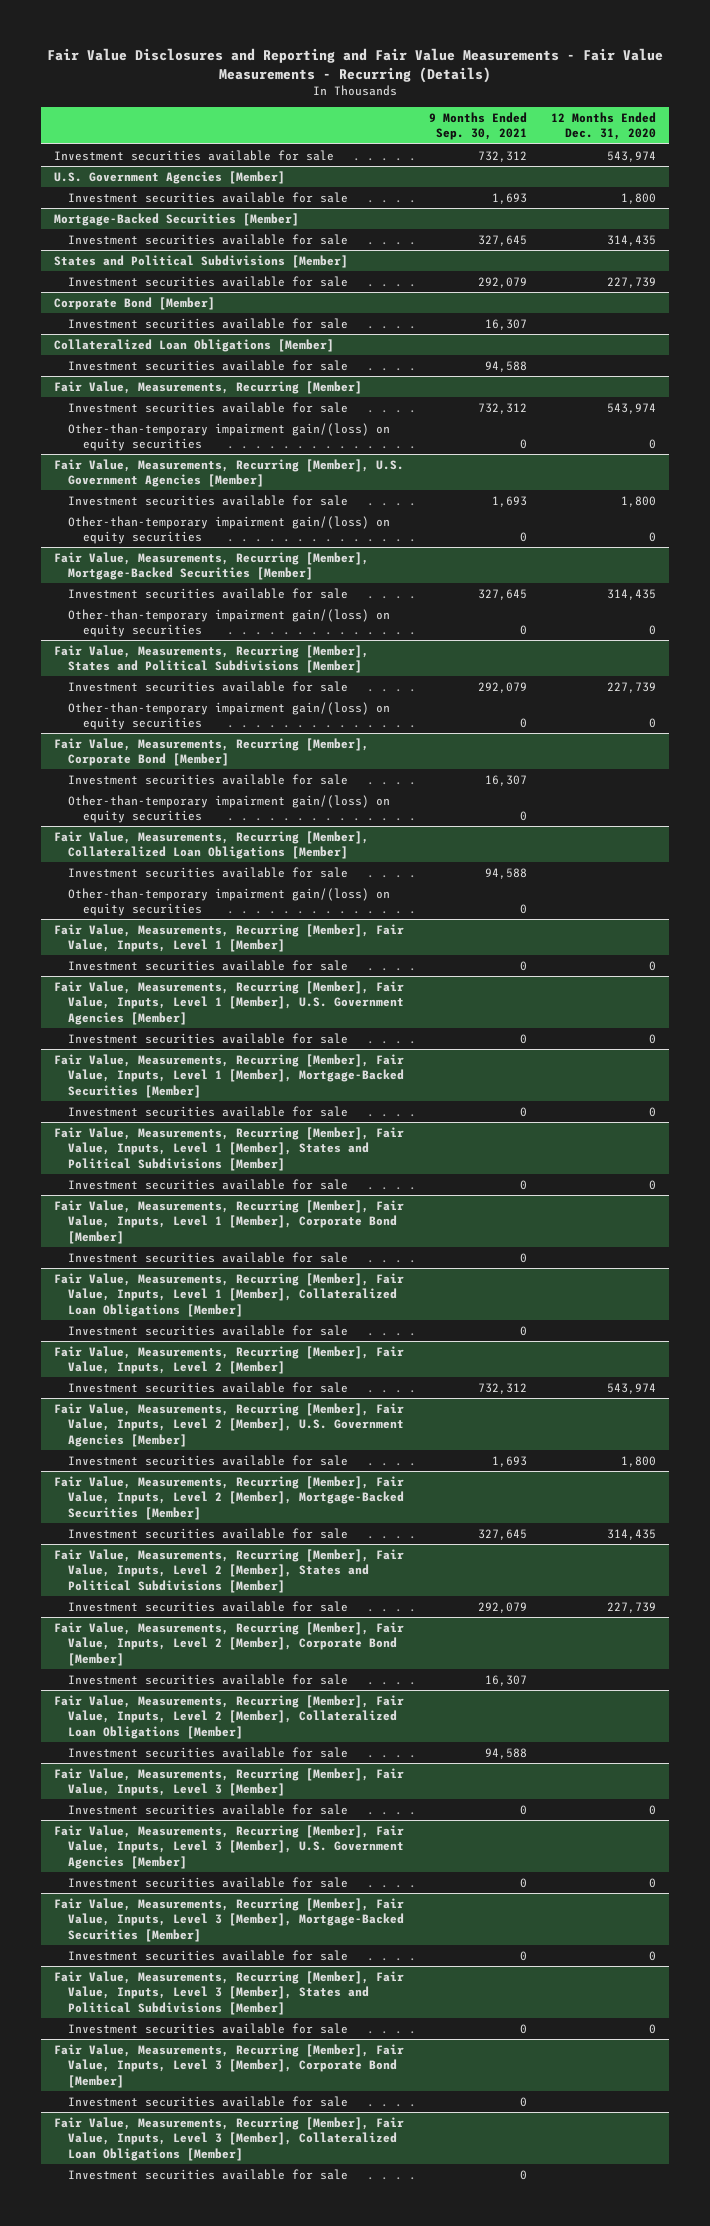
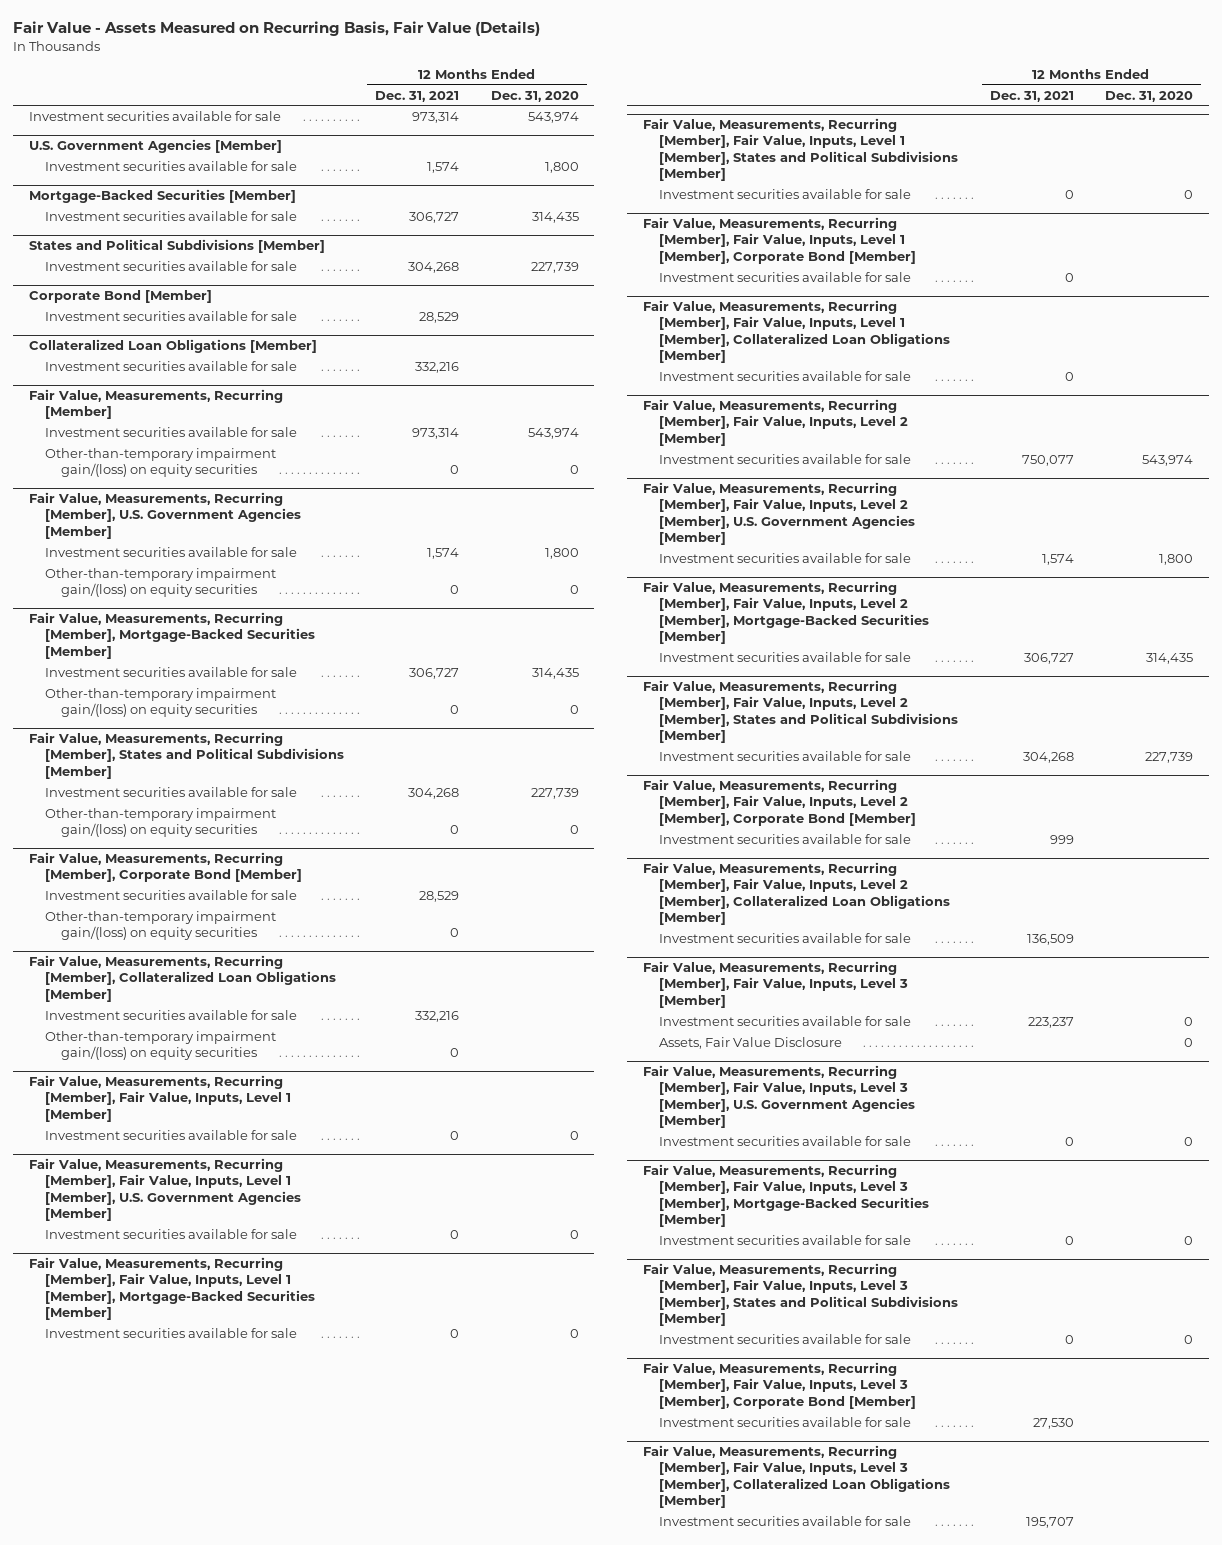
[46,48,663,83] Fair Value Disclosures and Reporting and Fair Value Measurements - Fair Value Measurements - Recurring (Details) -> [12,21,540,37] Fair Value - Assets Measured on Recurring Basis, Fair Value (Details)
[428,111,527,141] 9 Months Ended Sep. 30, 2021 -> none
none -> [375,90,460,102] Dec. 31, 2021
none -> [659,1036,843,1049] Assets, Fair Value Disclosure

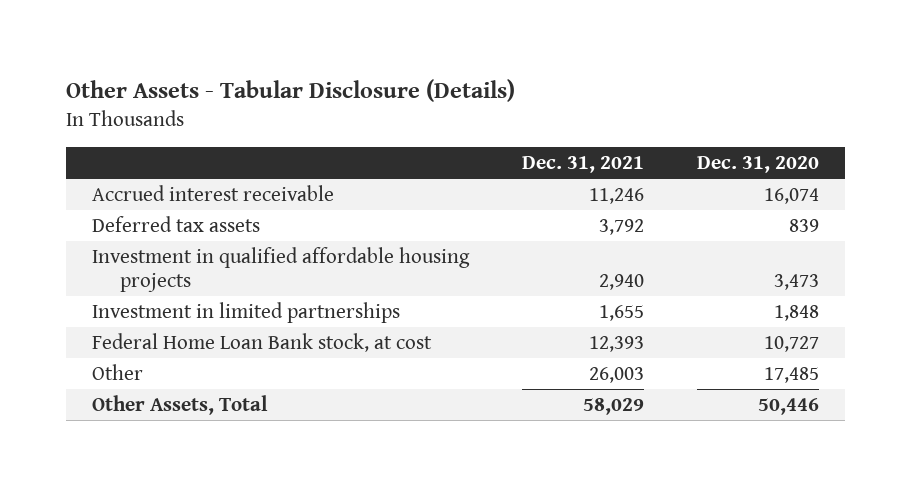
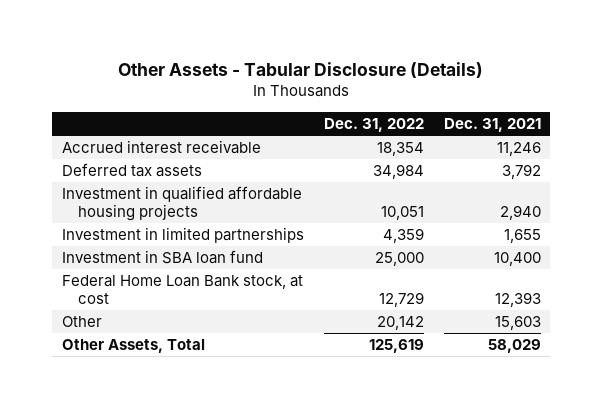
[696,156,819,174] Dec. 31, 2020 -> none
none -> [323,117,424,132] Dec. 31, 2022
none -> [62,250,264,265] Investment in SBA loan fund
[588,367,644,384] 26,003 -> [494,316,541,331] 15,603

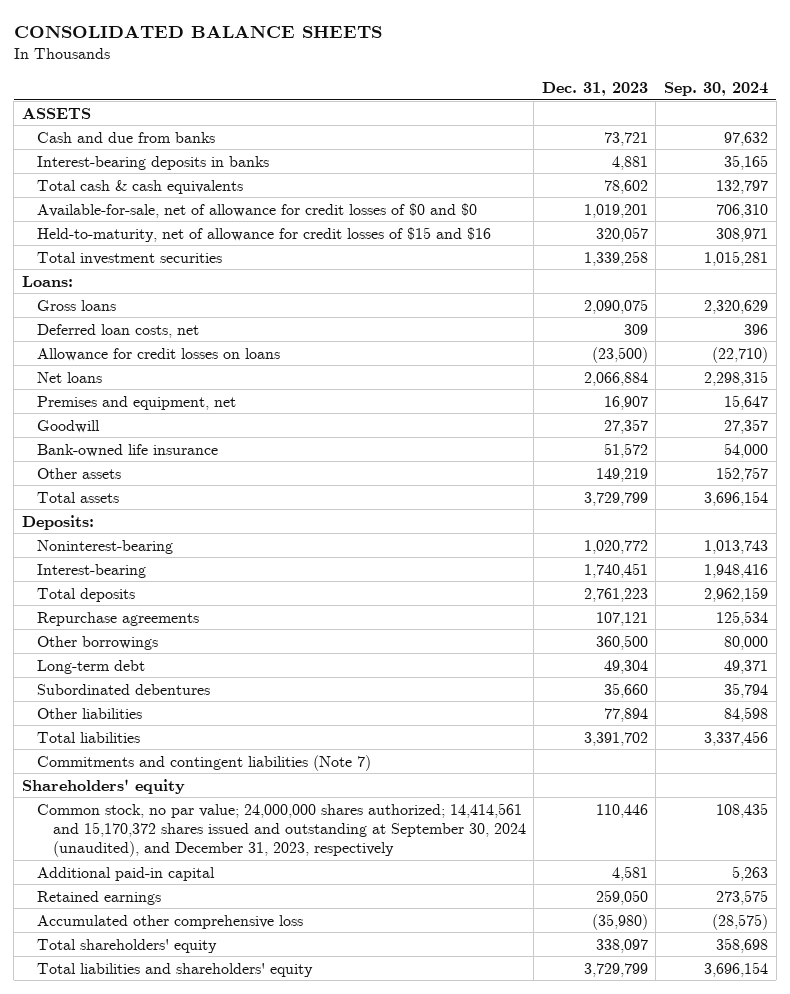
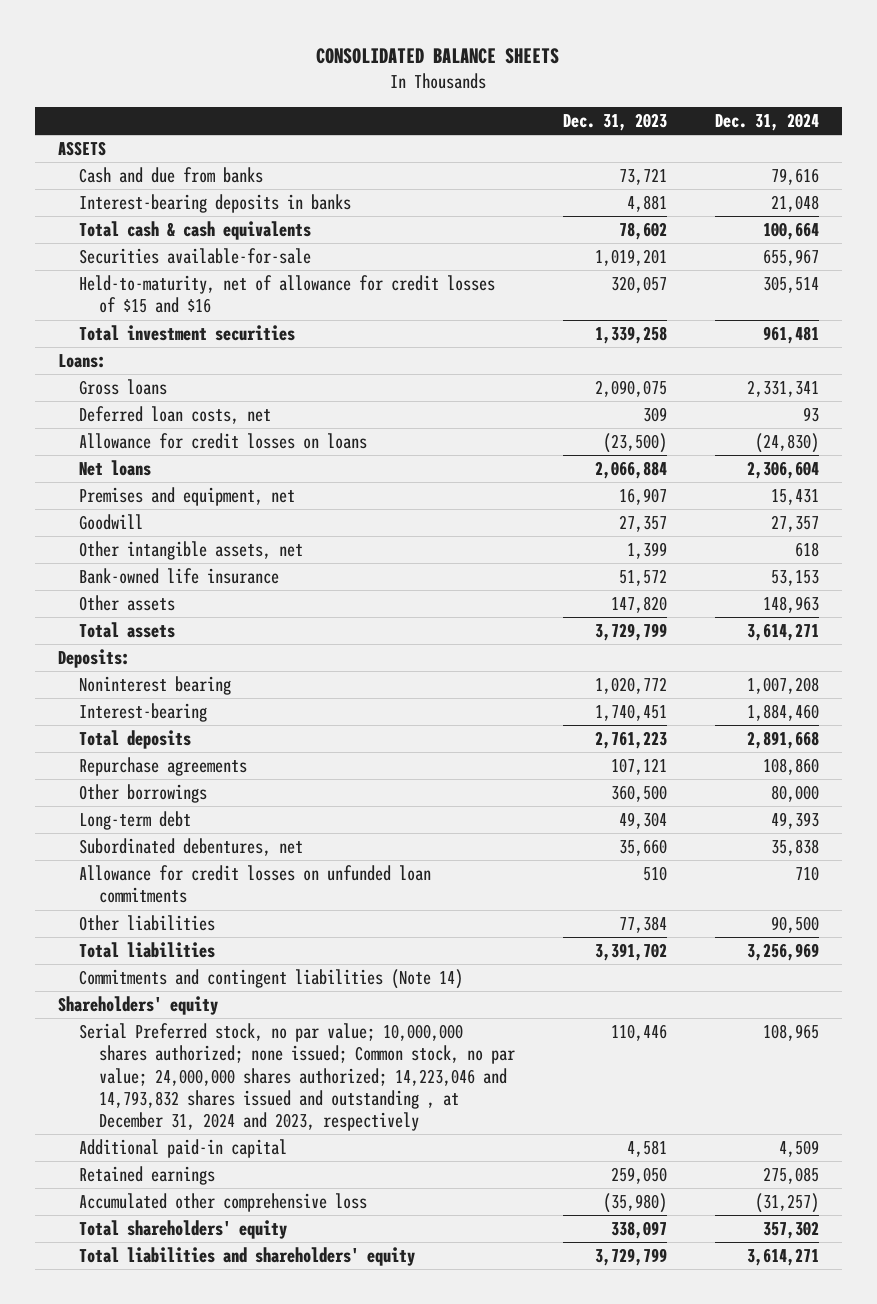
[664,81,769,96] Sep. 30, 2024 -> none
none -> [714,112,819,131] Dec. 31, 2024
[37,202,478,218] Available-for-sale, net of allowance for credit losses of $0 and $0 -> [78,248,311,265] Securities available-for-sale
none -> [78,541,303,561] Other intangible assets, net
[595,467,648,482] 149,219 -> [610,596,667,614] 147,820
[37,539,174,554] Noninterest-bearing -> [78,676,231,696] Noninterest bearing
[37,683,211,695] Subordinated debentures -> [78,838,303,857] Subordinated debentures, net
none -> [78,865,431,904] Allowance for credit losses on unfunded loan commitments
[603,707,648,722] 77,894 -> [618,916,667,934] 77,384
[37,754,372,771] Commitments and contingent liabilities (Note 7) -> [78,969,463,990] Commitments and contingent liabilities (Note 14)
[37,802,526,858] Common stock, no par value; 24,000,000 shares authorized; 14,414,561 and 15,170,372 shares issued and outstanding at September 30, 2024 (unaudited), and December 31, 2023, respectively -> [78,1023,516,1132] Serial Preferred stock, no par value; 10,000,000 shares authorized; none issued; Common stock, no par value; 24,000,000 shares authorized; 14,223,046 and 14,793,832 shares issued and outstanding , at December 31, 2024 and 2023, respectively

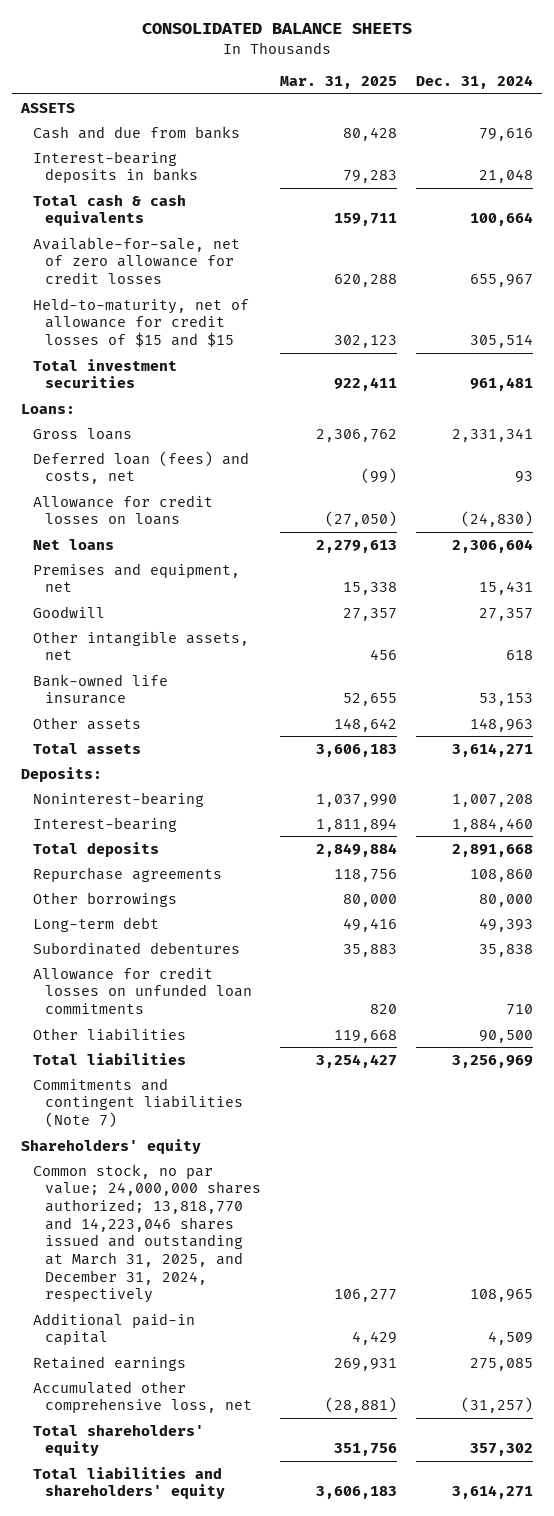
[562,112,667,131] Dec. 31, 2023 -> none
none -> [279,76,397,90] Mar. 31, 2025
[78,248,311,265] Securities available-for-sale -> [33,236,241,285] Available-for-sale, net of zero allowance for credit losses
[78,275,495,314] Held-to-maturity, net of allowance for credit losses of $15 and $16 -> [33,297,250,348] Held-to-maturity, net of allowance for credit losses of $15 and $15
[78,406,271,425] Deferred loan costs, net -> [33,450,250,485] Deferred loan (fees) and costs, net
[78,676,231,696] Noninterest bearing -> [33,791,205,807] Noninterest-bearing
[78,838,303,857] Subordinated debentures, net -> [33,941,241,955] Subordinated debentures
[78,969,463,990] Commitments and contingent liabilities (Note 14) -> [33,1077,243,1129] Commitments and contingent liabilities (Note 7)
[78,1023,516,1132] Serial Preferred stock, no par value; 10,000,000 shares authorized; none issued; Common stock, no par value; 24,000,000 shares authorized; 14,223,046 and 14,793,832 shares issued and outstanding , at December 31, 2024 and 2023, respectively -> [33,1163,261,1304] Common stock, no par value; 24,000,000 shares authorized; 13,818,770 and 14,223,046 shares issued and outstanding at March 31, 2025, and December 31, 2024, respectively
[78,1193,367,1213] Accumulated other comprehensive loss -> [33,1380,252,1414] Accumulated other comprehensive loss, net

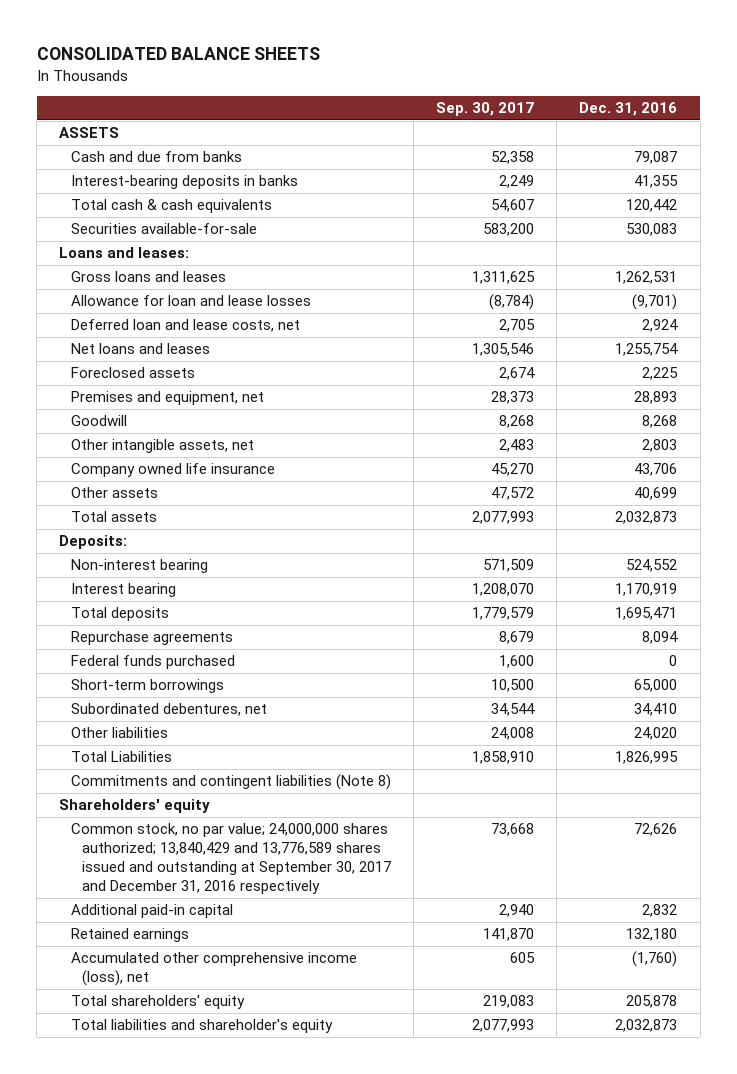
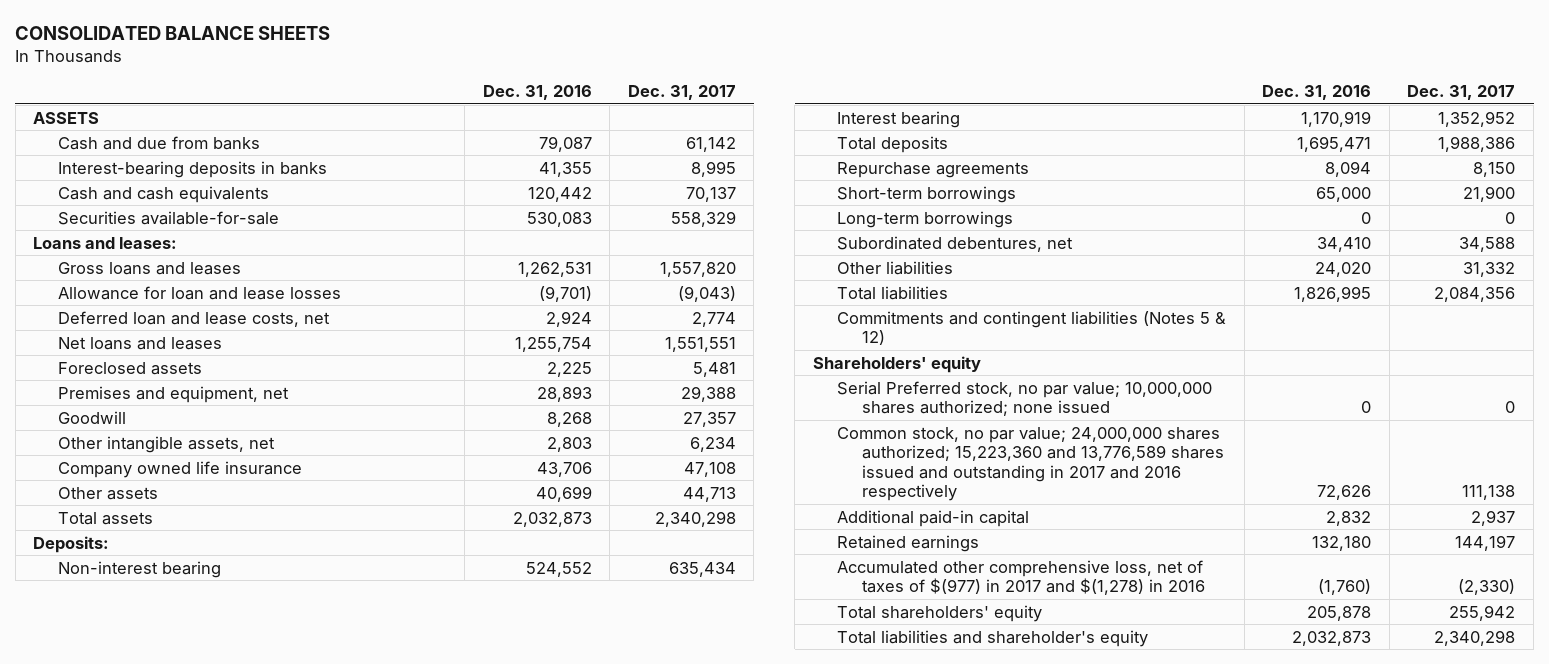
[436,102,535,117] Sep. 30, 2017 -> none
none -> [627,85,736,101] Dec. 31, 2017
[70,199,272,214] Total cash & cash equivalents -> [57,185,269,203] Cash and cash equivalents
[70,655,235,670] Federal funds purchased -> none
none -> [837,210,1014,228] Long-term borrowings
[70,751,172,763] Total Liabilities -> [837,285,949,300] Total liabilities
[70,774,391,791] Commitments and contingent liabilities (Note 8) -> [837,310,1227,346] Commitments and contingent liabilities (Notes 5 & 12)
none -> [837,380,1213,417] Serial Preferred stock, no par value; 10,000,000 shares authorized; none issued
[70,823,392,895] Common stock, no par value; 24,000,000 shares authorized; 13,840,429 and 13,776,589 shares issued and outstanding at September 30, 2017 and December 31, 2016 respectively -> [837,426,1225,502] Common stock, no par value; 24,000,000 shares authorized; 15,223,360 and 13,776,589 shares issued and outstanding in 2017 and 2016 respectively
[70,952,357,987] Accumulated other comprehensive income (loss), net -> [837,559,1206,596] Accumulated other comprehensive loss, net of taxes of $(977) in 2017 and $(1,278) in 2016

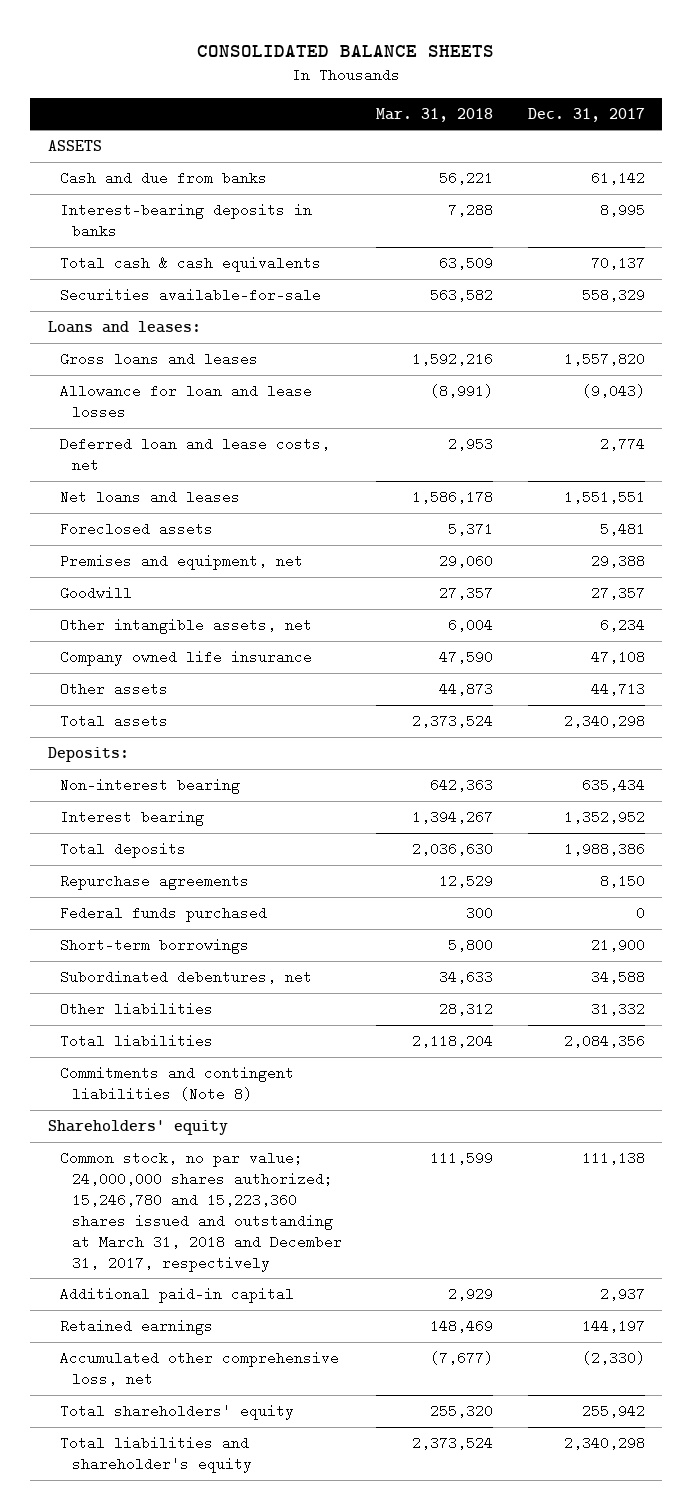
[482,85,592,101] Dec. 31, 2016 -> none
none -> [376,107,494,122] Mar. 31, 2018
[57,185,269,203] Cash and cash equivalents -> [59,256,321,273] Total cash & cash equivalents
none -> [59,906,267,923] Federal funds purchased
[837,210,1014,228] Long-term borrowings -> none
[837,310,1227,346] Commitments and contingent liabilities (Notes 5 & 12) -> [59,1066,294,1101] Commitments and contingent liabilities (Note 8)
[837,380,1213,417] Serial Preferred stock, no par value; 10,000,000 shares authorized; none issued -> none
[837,426,1225,502] Common stock, no par value; 24,000,000 shares authorized; 15,223,360 and 13,776,589 shares issued and outstanding in 2017 and 2016 respectively -> [59,1151,343,1272] Common stock, no par value; 24,000,000 shares authorized; 15,246,780 and 15,223,360 shares issued and outstanding at March 31, 2018 and December 31, 2017, respectively
[837,559,1206,596] Accumulated other comprehensive loss, net of taxes of $(977) in 2017 and $(1,278) in 2016 -> [59,1351,339,1386] Accumulated other comprehensive loss, net

